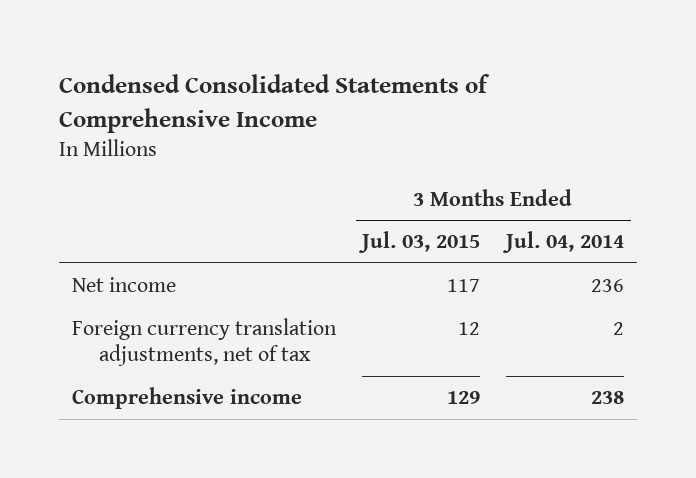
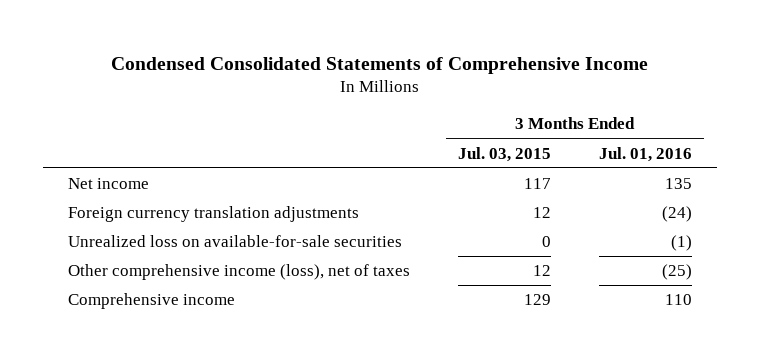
[502,231,625,254] 3 Months Ended Jul. 04, 2014 -> none
none -> [599,146,693,162] Jul. 01, 2016
[72,318,338,367] Foreign currency translation adjustments, net of tax -> [67,206,359,223] Foreign currency translation adjustments
none -> [67,235,402,248] Unrealized loss on available-for-sale securities
none -> [67,264,410,281] Other comprehensive income (loss), net of taxes

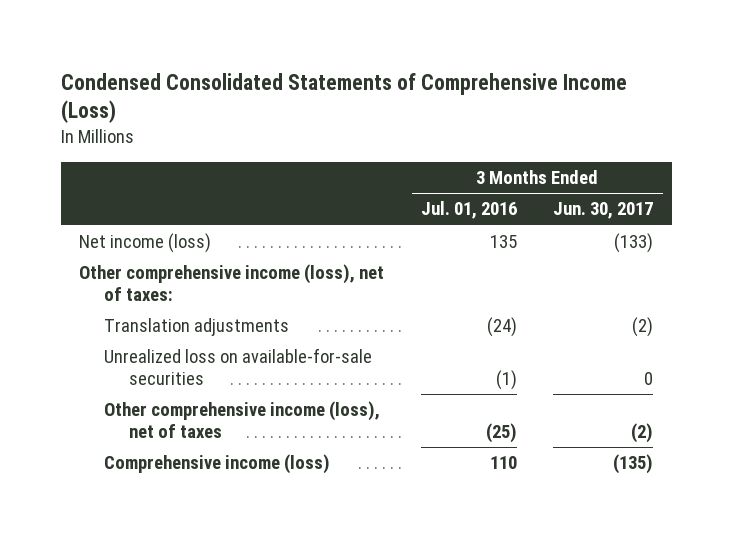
[110,56,648,74] Condensed Consolidated Statements of Comprehensive Income -> [60,72,627,124] Condensed Consolidated Statements of Comprehensive Income (Loss)
[457,146,551,162] Jul. 03, 2015 -> none
none -> [553,202,654,220] Jun. 30, 2017
[67,178,149,190] Net income -> [79,233,212,254] Net income (loss)
none -> [79,264,385,301] Other comprehensive income (loss), net of taxes:
[67,206,359,223] Foreign currency translation adjustments -> [104,318,290,337] Translation adjustments
[67,293,235,310] Comprehensive income -> [104,454,331,475] Comprehensive income (loss)

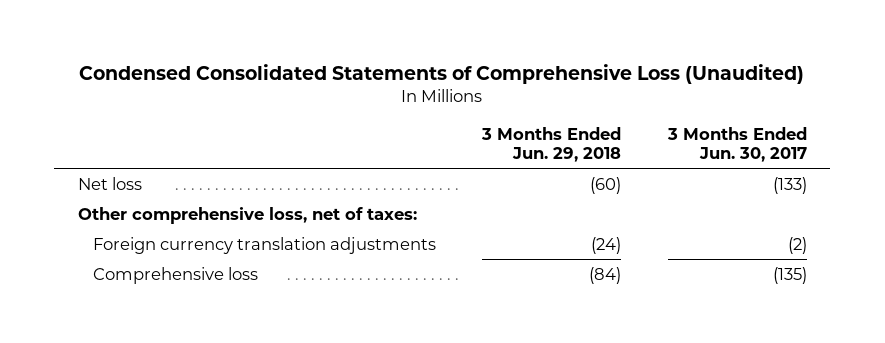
[60,72,627,124] Condensed Consolidated Statements of Comprehensive Income (Loss) -> [79,63,805,84] Condensed Consolidated Statements of Comprehensive Loss (Unaudited)
[420,201,517,220] Jul. 01, 2016 -> none
none -> [481,126,622,163] 3 Months Ended Jun. 29, 2018
[104,348,373,385] Unrealized loss on available-for-sale securities -> none
[104,401,381,438] Other comprehensive income (loss), net of taxes -> none
[79,233,212,254] Net income (loss) -> [77,176,142,190] Net loss
[79,264,385,301] Other comprehensive income (loss), net of taxes: -> [77,206,417,224] Other comprehensive loss, net of taxes:
[104,318,290,337] Translation adjustments -> [92,236,436,254] Foreign currency translation adjustments
[104,454,331,475] Comprehensive income (loss) -> [92,266,258,284] Comprehensive loss

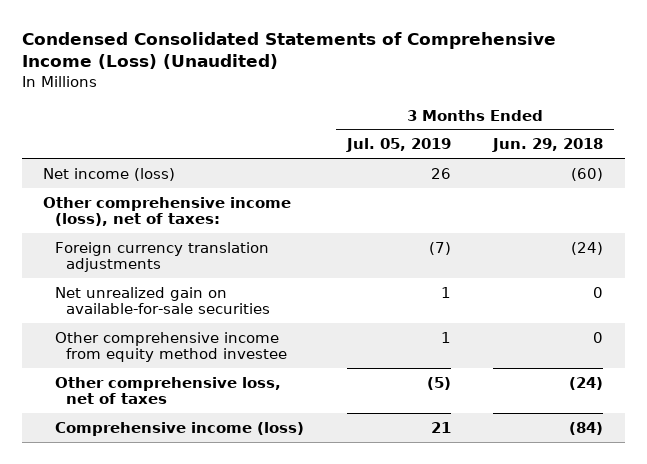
[79,63,805,84] Condensed Consolidated Statements of Comprehensive Loss (Unaudited) -> [22,31,557,70] Condensed Consolidated Statements of Comprehensive Income (Loss) (Unaudited)
[666,126,807,163] 3 Months Ended Jun. 30, 2017 -> none
none -> [345,138,451,153] Jul. 05, 2019
[77,176,142,190] Net loss -> [43,167,176,181] Net income (loss)
[77,206,417,224] Other comprehensive loss, net of taxes: -> [43,196,292,227] Other comprehensive income (loss), net of taxes:
none -> [54,286,271,315] Net unrealized gain on available-for-sale securities
none -> [54,331,288,363] Other comprehensive income from equity method investee
none -> [54,376,281,405] Other comprehensive loss, net of taxes
[92,266,258,284] Comprehensive loss -> [54,421,304,436] Comprehensive income (loss)

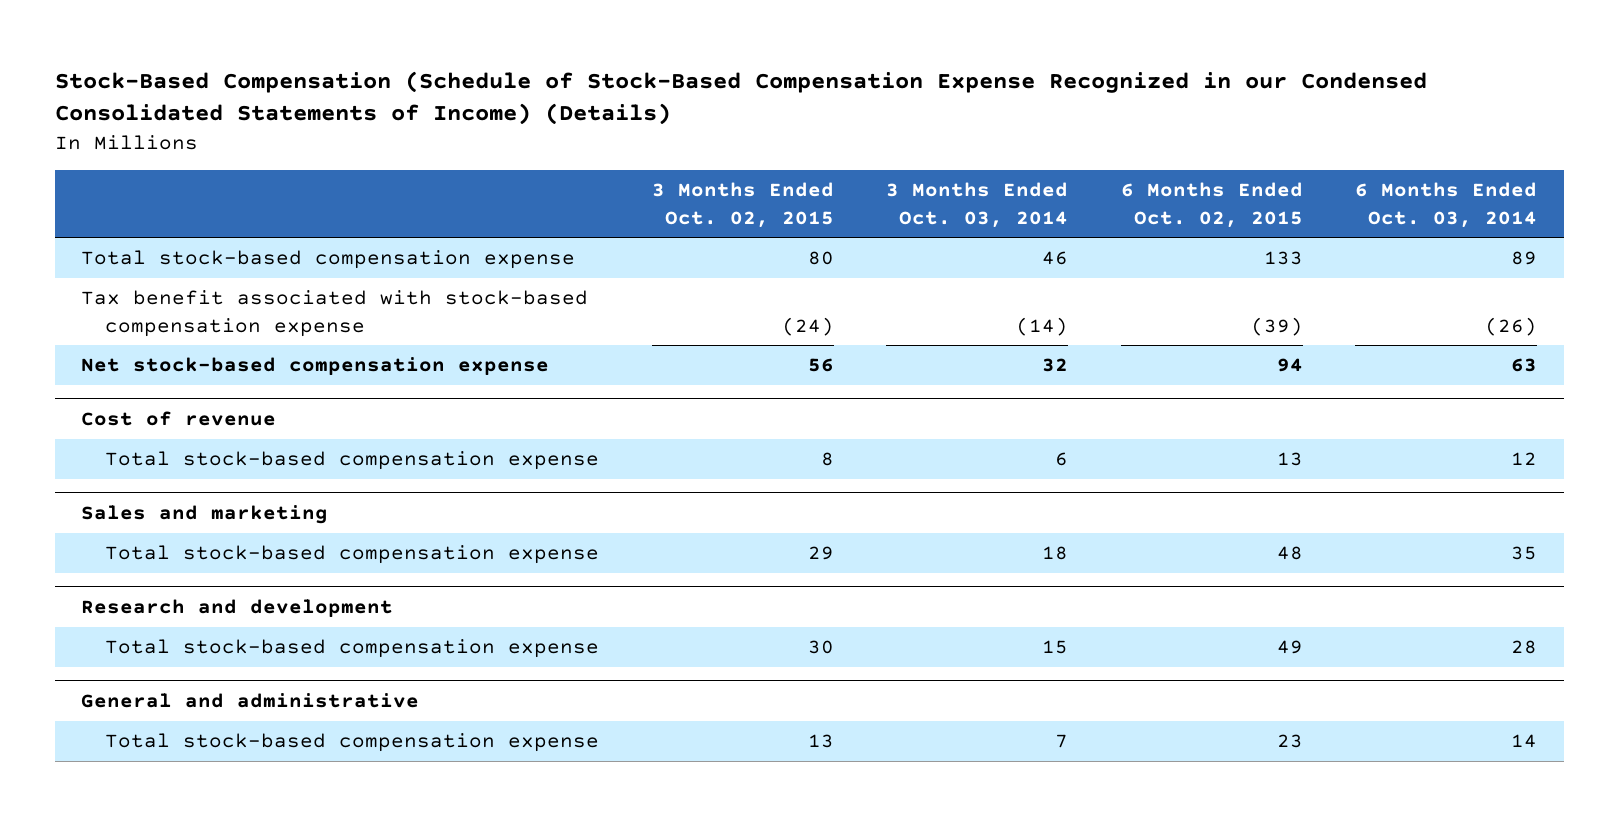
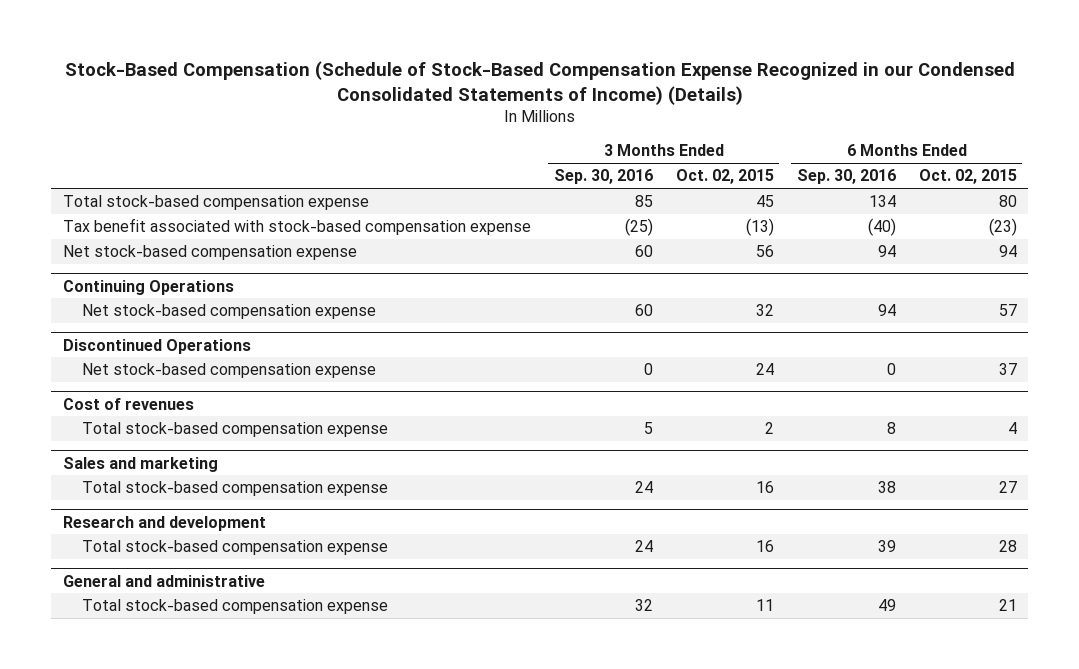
[886,182,1069,228] 3 Months Ended Oct. 03, 2014 -> none
[1355,182,1538,228] 6 Months Ended Oct. 03, 2014 -> none
none -> [553,169,653,185] Sep. 30, 2016
none -> [796,169,896,185] Sep. 30, 2016
[807,251,834,266] 80 -> [755,195,774,208] 45
[1263,251,1303,266] 133 -> [998,195,1017,208] 80
[781,316,834,336] (24) -> [745,218,774,237] (13)
[1250,316,1303,336] (39) -> [988,218,1017,237] (23)
none -> [62,279,234,295] Continuing Operations
none -> [82,304,377,320] Net stock-based compensation expense
none -> [62,338,251,354] Discontinued Operations
none -> [82,363,377,379] Net stock-based compensation expense
[81,410,277,426] Cost of revenue -> [62,397,194,410] Cost of revenues
[820,452,834,467] 8 -> [764,422,774,435] 2
[1276,452,1303,467] 13 -> [1007,422,1017,435] 4
[807,546,834,561] 29 -> [755,481,774,494] 16
[1276,546,1303,561] 48 -> [998,481,1017,494] 27
[807,640,834,655] 30 -> [755,540,774,553] 16
[1276,640,1303,655] 49 -> [998,540,1017,553] 28
[807,734,834,749] 13 -> [755,599,774,612] 11
[1276,734,1303,749] 23 -> [998,599,1017,612] 21

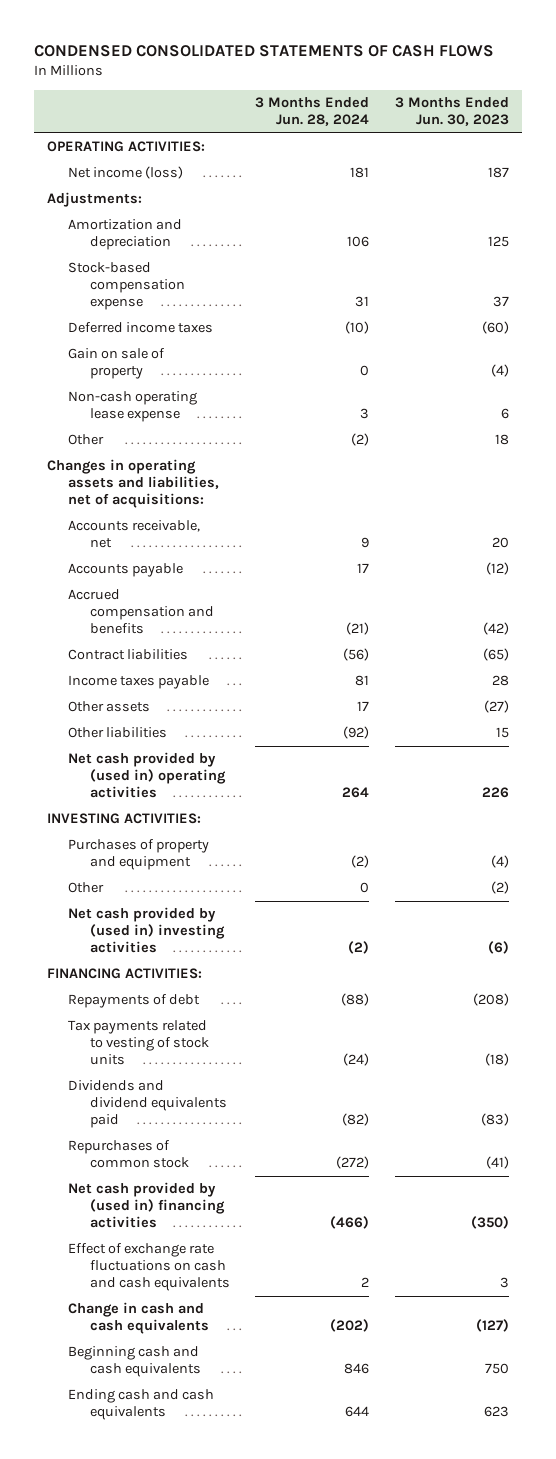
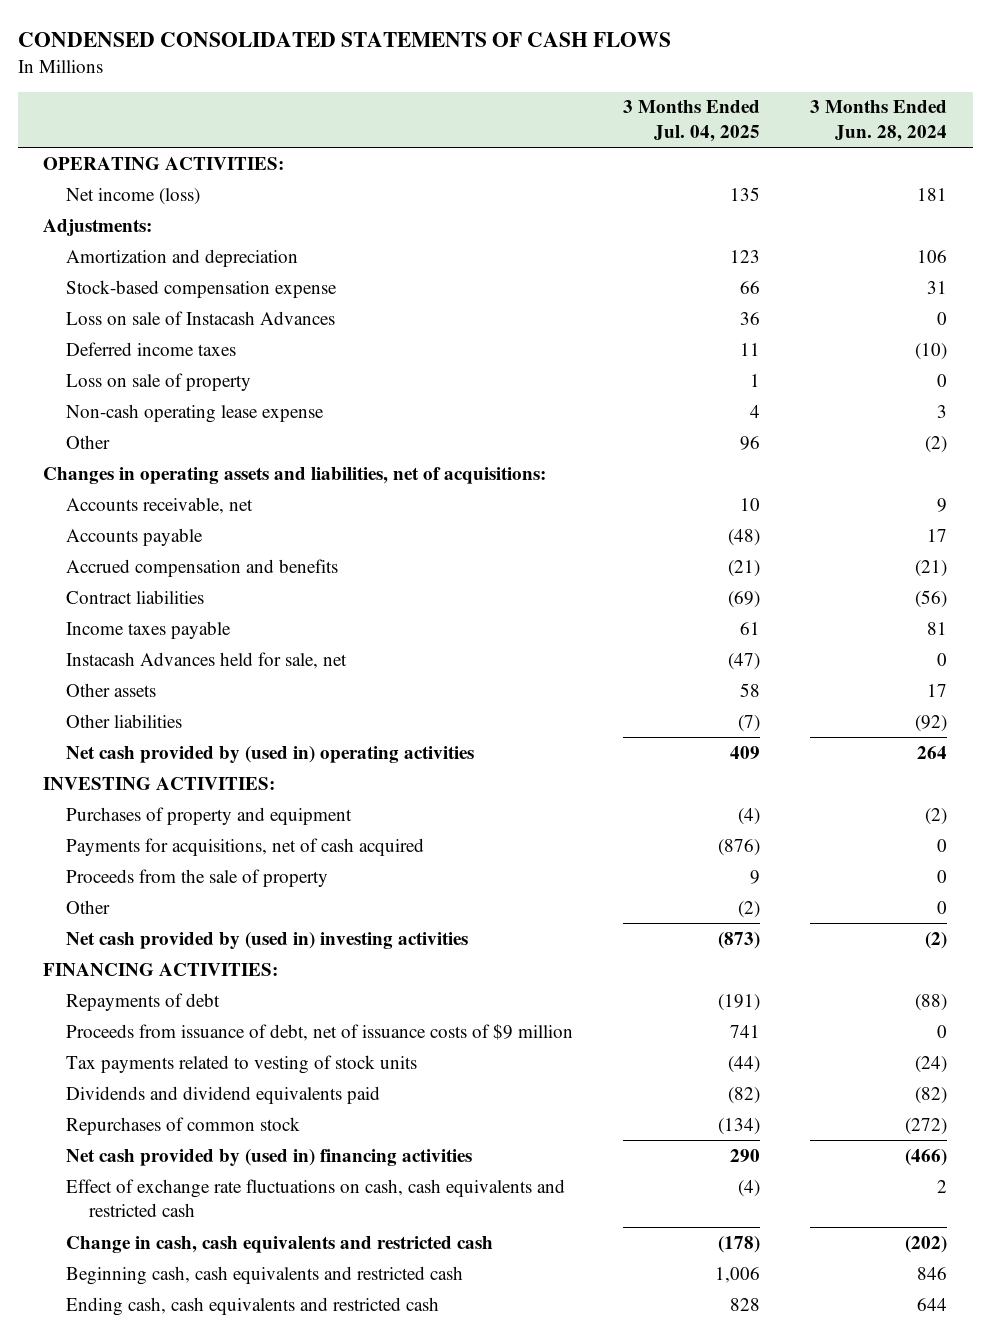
[395,97,510,127] 3 Months Ended Jun. 30, 2023 -> none
none -> [623,100,761,142] 3 Months Ended Jul. 04, 2025
none -> [65,310,335,325] Loss on sale of Instacash Advances
[68,348,166,380] Gain on sale of property -> [65,372,251,391] Loss on sale of property
none -> [65,651,347,669] Instacash Advances held for sale, net
none -> [65,837,424,856] Payments for acquisitions, net of cash acquired
none -> [65,868,328,887] Proceeds from the sale of property
none -> [65,1023,573,1041] Proceeds from issuance of debt, net of issuance costs of $9 million
[68,1243,230,1292] Effect of exchange rate fluctuations on cash and cash equivalents -> [65,1178,565,1218] Effect of exchange rate fluctuations on cash, cash equivalents and restricted cash
[68,1302,209,1335] Change in cash and cash equivalents -> [65,1235,493,1253] Change in cash, cash equivalents and restricted cash
[68,1346,201,1378] Beginning cash and cash equivalents -> [65,1265,463,1285] Beginning cash, cash equivalents and restricted cash
[68,1389,215,1421] Ending cash and cash equivalents -> [65,1296,439,1316] Ending cash, cash equivalents and restricted cash

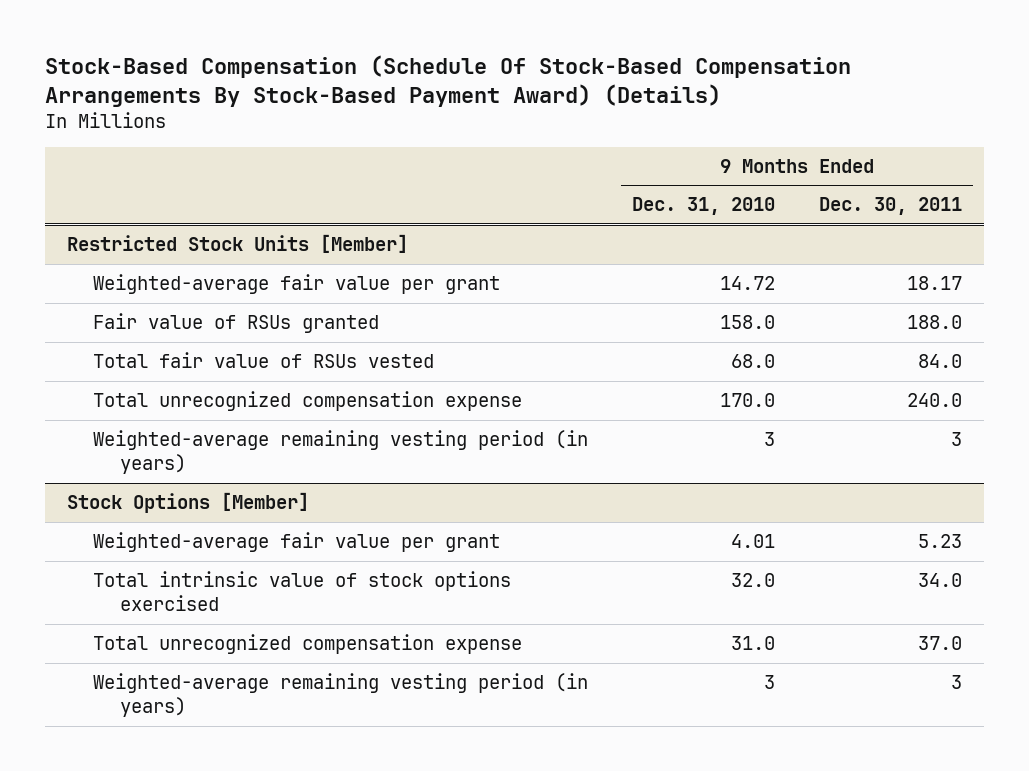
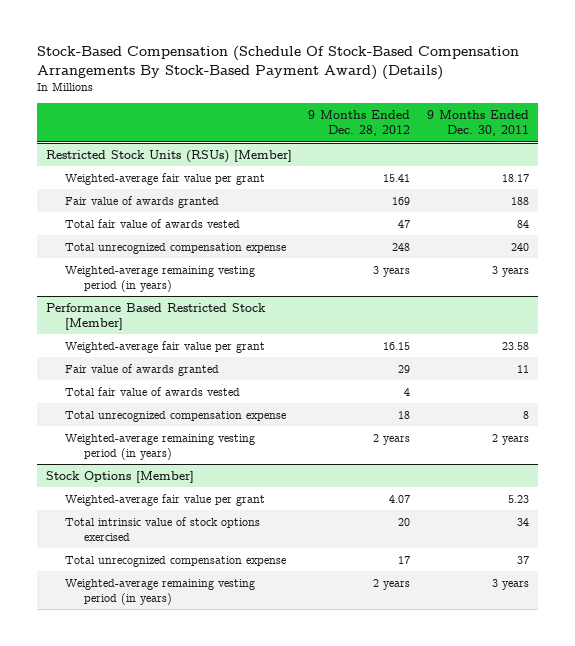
[632,197,776,216] Dec. 31, 2010 -> none
none -> [308,109,411,137] 9 Months Ended Dec. 28, 2012
[66,234,408,254] Restricted Stock Units [Member] -> [45,149,292,163] Restricted Stock Units (RSUs) [Member]
[93,313,380,334] Fair value of RSUs granted -> [64,195,219,208] Fair value of awards granted
[906,315,962,330] 188.0 -> [511,196,530,205] 188
[93,352,435,369] Total fair value of RSUs vested -> [64,218,240,228] Total fair value of awards vested
[917,354,962,369] 84.0 -> [517,219,530,228] 84
[906,393,962,408] 240.0 -> [511,242,530,251] 240
[950,432,962,447] 3 -> [492,265,530,277] 3 years
none -> [45,302,266,331] Performance Based Restricted Stock [Member]
none -> [64,340,265,353] Weighted-average fair value per grant
none -> [64,363,219,376] Fair value of awards granted
none -> [64,386,240,396] Total fair value of awards vested
none -> [64,410,286,422] Total unrecognized compensation expense
none -> [64,433,255,461] Weighted-average remaining vesting period (in years)
[917,573,962,588] 34.0 -> [517,517,530,526] 34
[917,636,962,651] 37.0 -> [517,555,530,564] 37
[950,675,962,690] 3 -> [492,578,530,590] 3 years

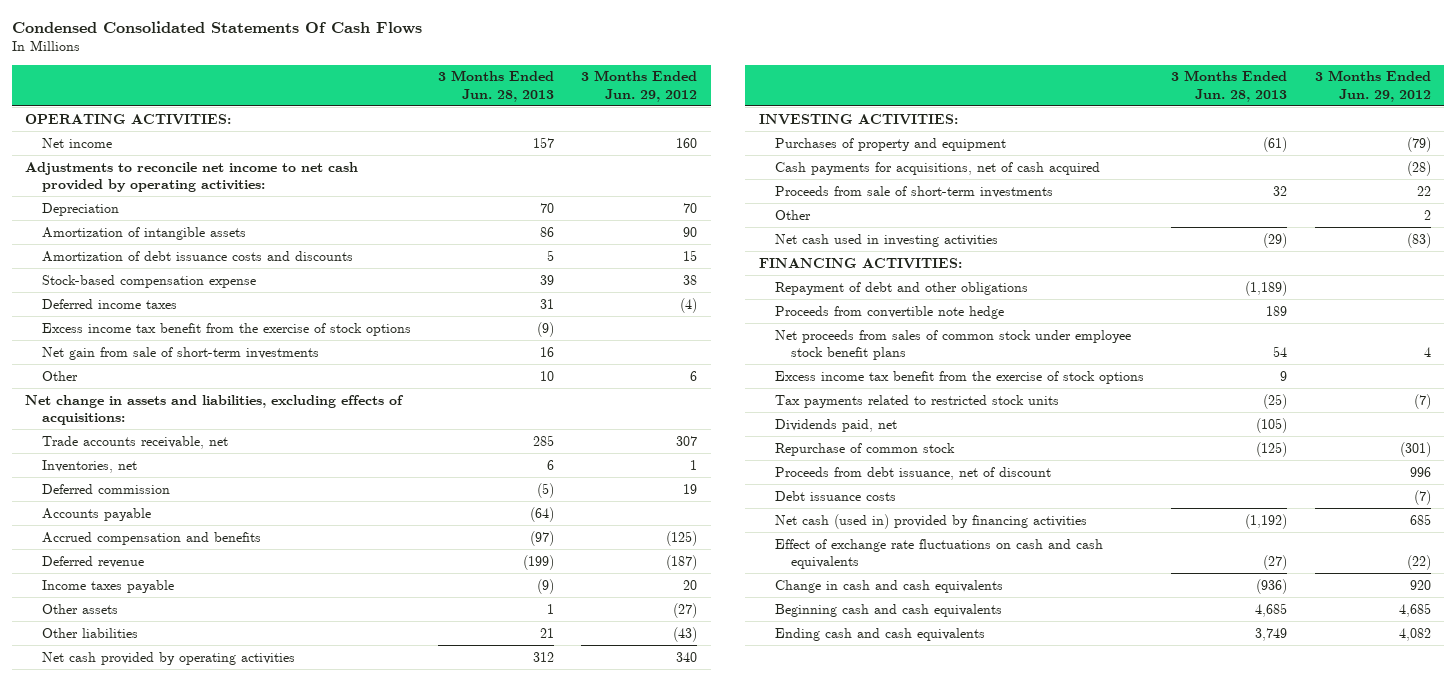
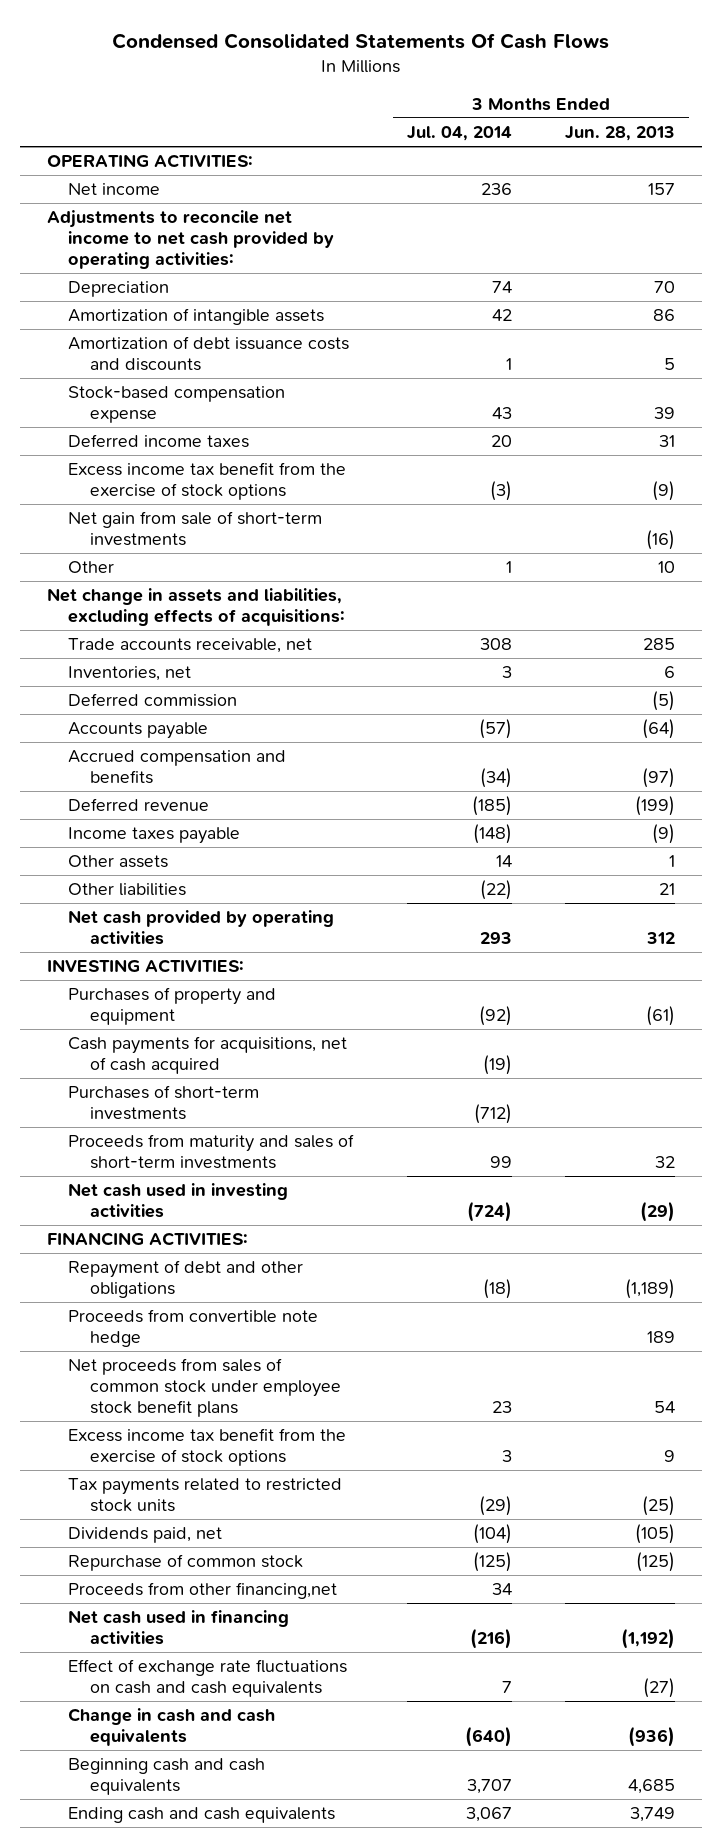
[581,70,698,102] 3 Months Ended Jun. 29, 2012 -> none
none -> [406,126,512,142] Jul. 04, 2014
[539,346,554,357] 16 -> [646,530,676,551] (16)
[775,209,812,220] Other -> none
none -> [68,1085,260,1121] Purchases of short-term investments
[775,185,1054,198] Proceeds from sale of short-term investments -> [68,1134,355,1170] Proceeds from maturity and sales of short-term investments
[775,490,897,501] Debt issuance costs -> none
[775,466,1052,480] Proceeds from debt issuance, net of discount -> [68,1582,338,1600] Proceeds from other financing,net
[775,513,1088,529] Net cash (used in) provided by financing activities -> [68,1610,290,1646] Net cash used in financing activities

